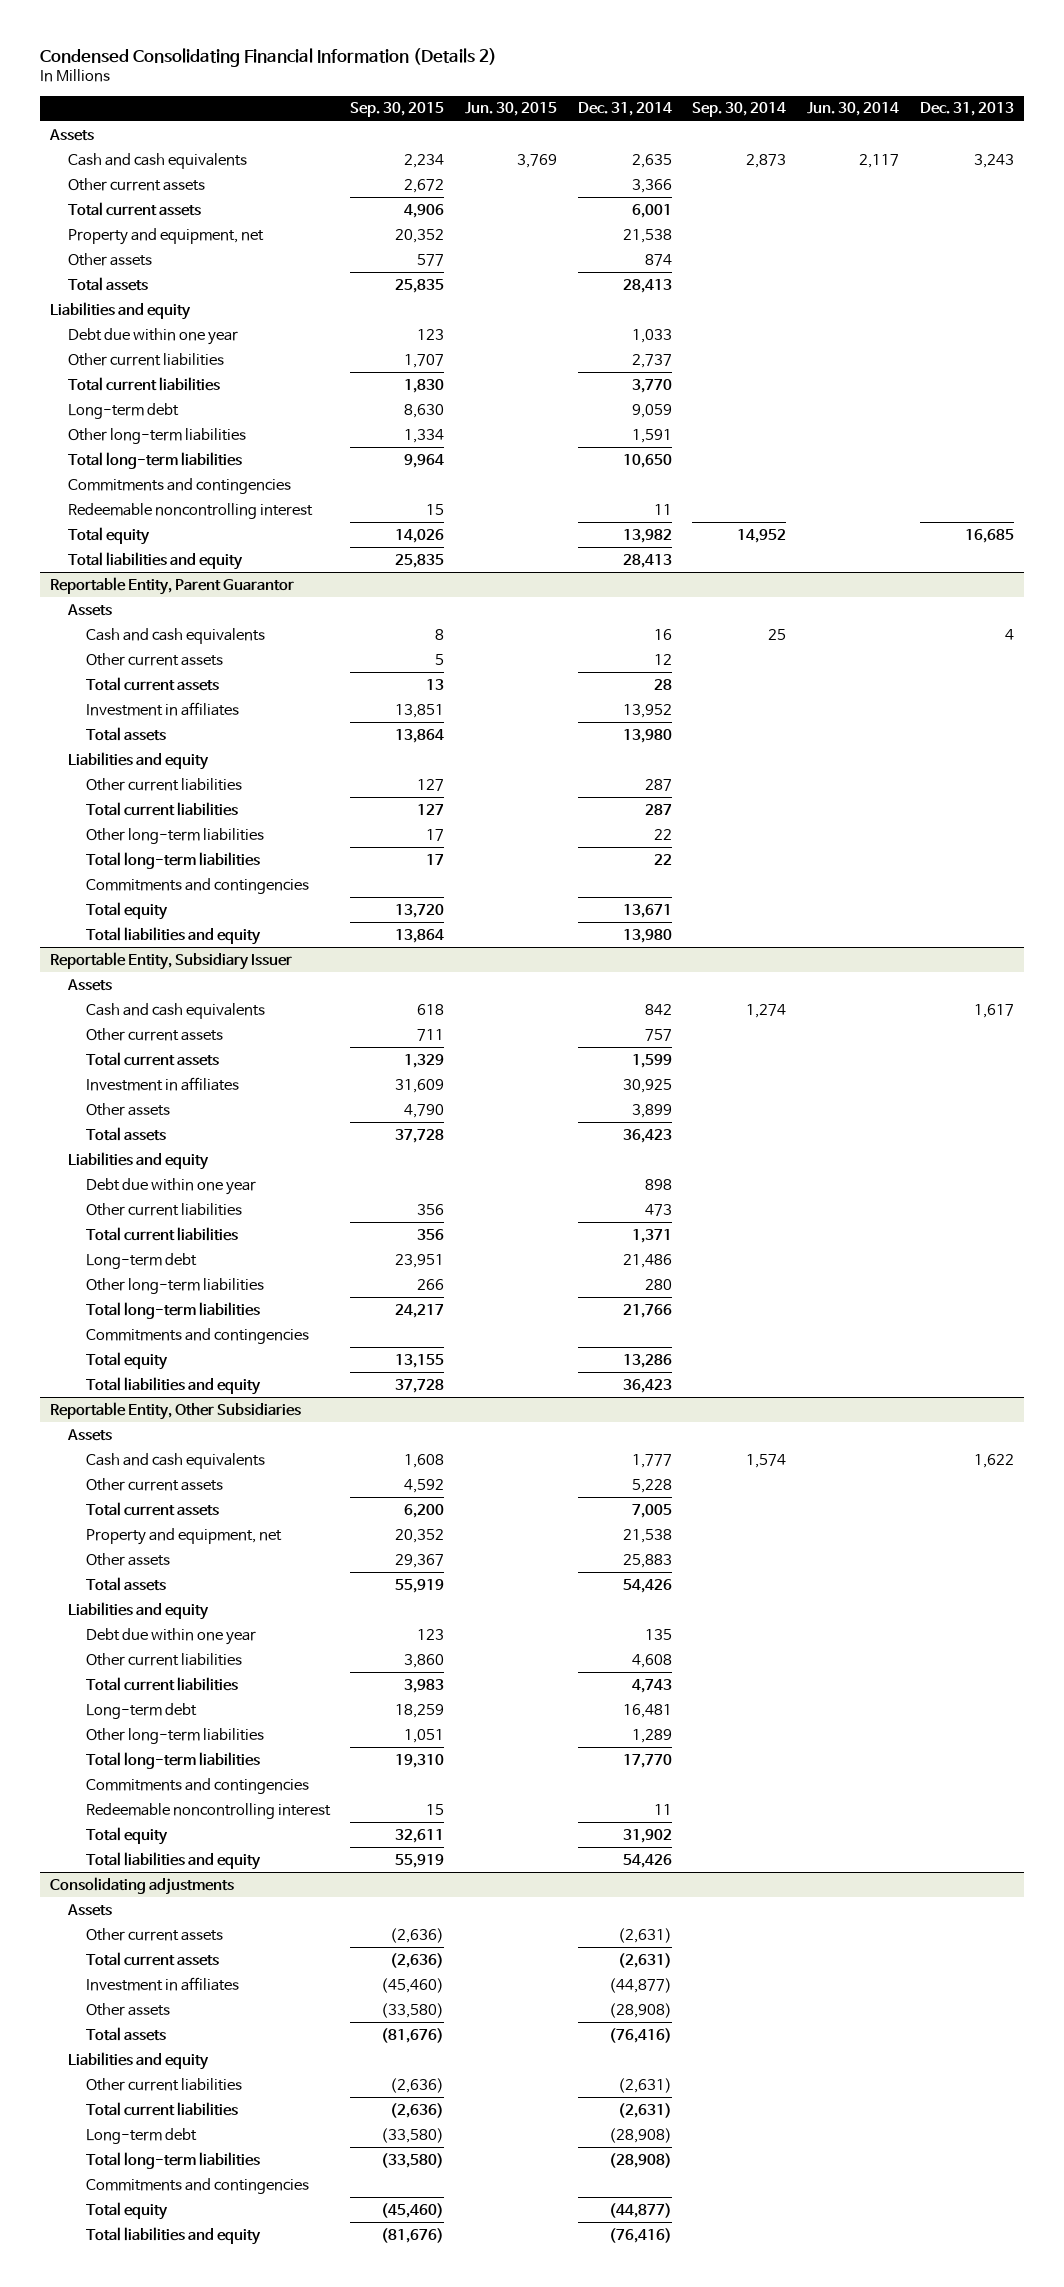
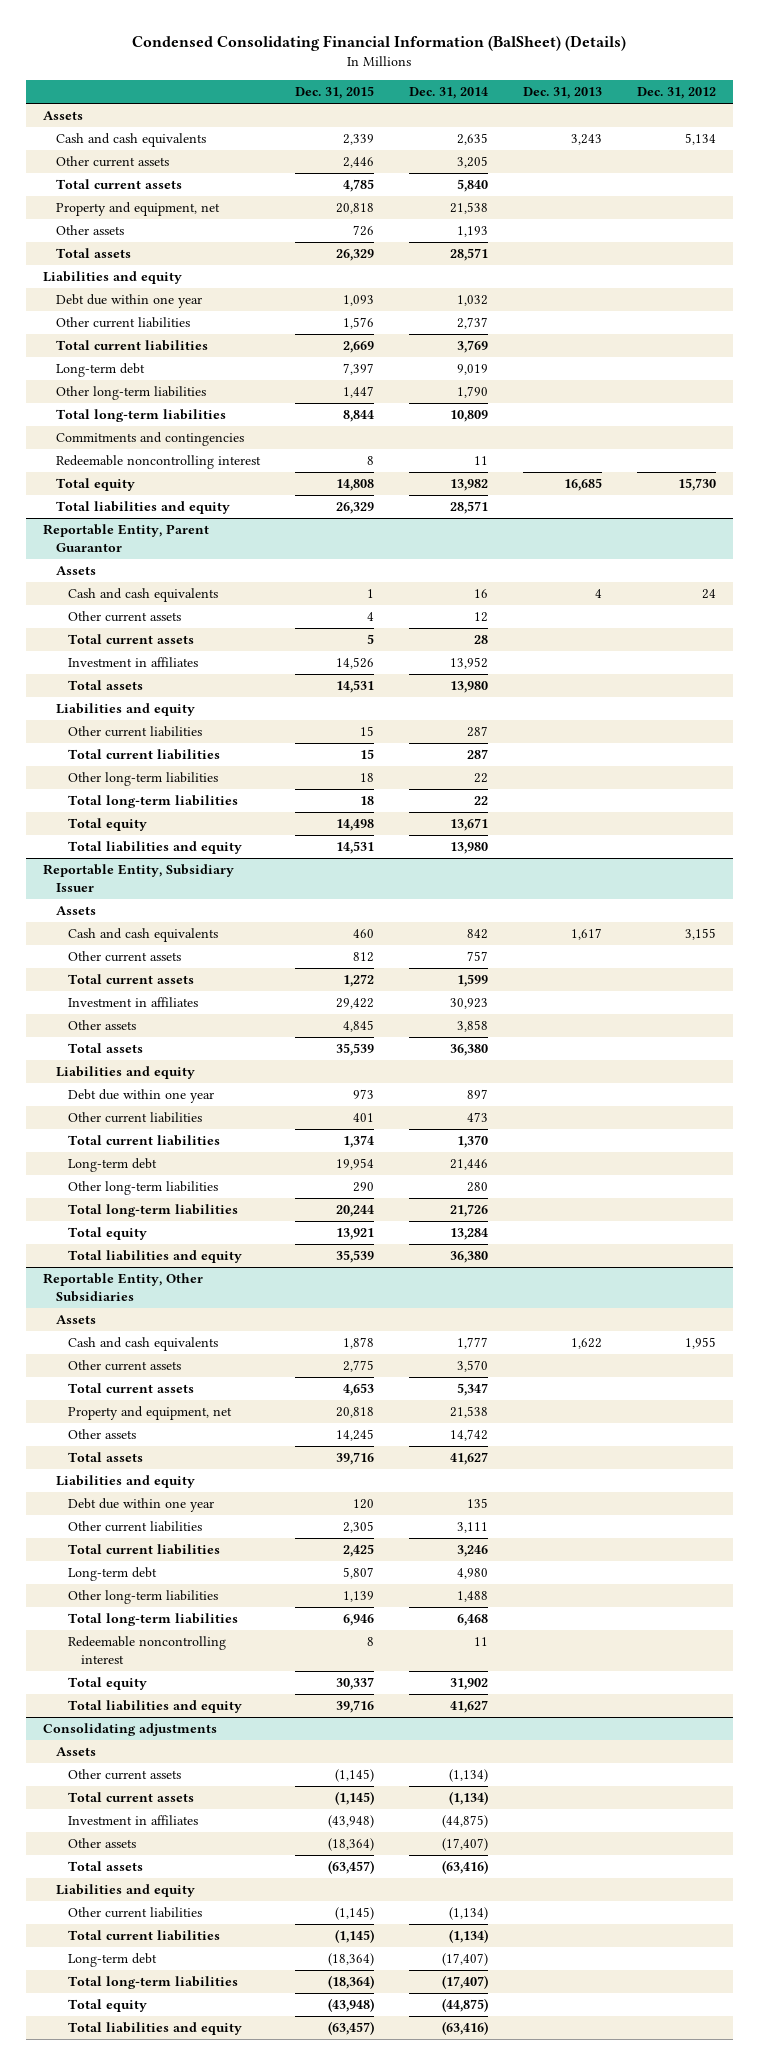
[39,48,497,68] Condensed Consolidating Financial Information (Details 2) -> [132,35,627,52] Condensed Consolidating Financial Information (BalSheet) (Details)
[350,102,445,118] Sep. 30, 2015 -> none
[464,102,557,117] Jun. 30, 2015 -> none
[692,102,787,118] Sep. 30, 2014 -> none
[806,102,899,117] Jun. 30, 2014 -> none
none -> [294,86,374,100] Dec. 31, 2015
none -> [636,87,716,100] Dec. 31, 2012
[631,178,672,193] 3,366 -> [456,156,488,169] 3,205
[631,203,672,218] 6,001 -> [456,179,488,193] 5,840
[644,253,672,266] 874 -> [456,226,488,238] 1,193
[622,278,672,293] 28,413 -> [449,248,488,262] 28,571
[631,328,672,343] 1,033 -> [456,295,488,307] 1,032
[631,378,672,393] 3,770 -> [456,340,488,354] 3,769
[631,403,672,418] 9,059 -> [456,364,488,376] 9,019
[631,428,672,443] 1,591 -> [456,386,488,399] 1,790
[622,453,672,468] 10,650 -> [449,410,488,423] 10,809
[622,553,672,568] 28,413 -> [449,501,488,515] 28,571
[85,877,309,894] Commitments and contingencies -> none
[622,1078,672,1093] 30,925 -> [449,998,488,1010] 30,923
[631,1103,672,1118] 3,899 -> [456,1020,488,1033] 3,858
[622,1128,672,1143] 36,423 -> [449,1044,488,1057] 36,380
[644,1178,672,1190] 898 -> [466,1089,488,1100] 897
[631,1228,672,1243] 1,371 -> [456,1135,488,1149] 1,370
[622,1253,672,1268] 21,486 -> [449,1159,488,1171] 21,446
[85,1327,309,1344] Commitments and contingencies -> none
[622,1303,672,1318] 21,766 -> [449,1204,488,1218] 21,726
[622,1353,672,1368] 13,286 -> [449,1228,488,1241] 13,284
[622,1378,672,1393] 36,423 -> [449,1251,488,1264] 36,380
[631,1478,672,1493] 5,228 -> [456,1360,488,1373] 3,570
[631,1503,672,1518] 7,005 -> [456,1383,488,1397] 5,347
[622,1553,672,1568] 25,883 -> [449,1429,488,1442] 14,742
[622,1578,672,1593] 54,426 -> [449,1452,488,1466] 41,627
[85,1777,309,1794] Commitments and contingencies -> none
[631,1653,672,1668] 4,608 -> [456,1522,488,1534] 3,111
[631,1678,672,1693] 4,743 -> [456,1545,488,1558] 3,246
[622,1703,672,1718] 16,481 -> [456,1568,488,1580] 4,980
[631,1728,672,1743] 1,289 -> [456,1591,488,1603] 1,488
[622,1753,672,1768] 17,770 -> [456,1614,488,1627] 6,468
[622,1853,672,1868] 54,426 -> [449,1700,488,1714] 41,627
[617,1927,672,1943] (2,631) -> [448,1769,488,1783] (1,134)
[617,1952,672,1968] (2,631) -> [448,1791,488,1806] (1,134)
[608,1977,672,1993] (44,877) -> [441,1815,488,1829] (44,875)
[608,2002,672,2018] (28,908) -> [441,1838,488,1852] (17,407)
[608,2027,672,2043] (76,416) -> [441,1860,488,1875] (63,416)
[85,2177,309,2194] Commitments and contingencies -> none
[617,2077,672,2093] (2,631) -> [448,1907,488,1921] (1,134)
[617,2102,672,2118] (2,631) -> [448,1929,488,1944] (1,134)
[608,2127,672,2143] (28,908) -> [441,1953,488,1967] (17,407)
[608,2152,672,2168] (28,908) -> [441,1975,488,1990] (17,407)
[608,2202,672,2218] (44,877) -> [441,1998,488,2013] (44,875)
[608,2227,672,2243] (76,416) -> [441,2021,488,2036] (63,416)

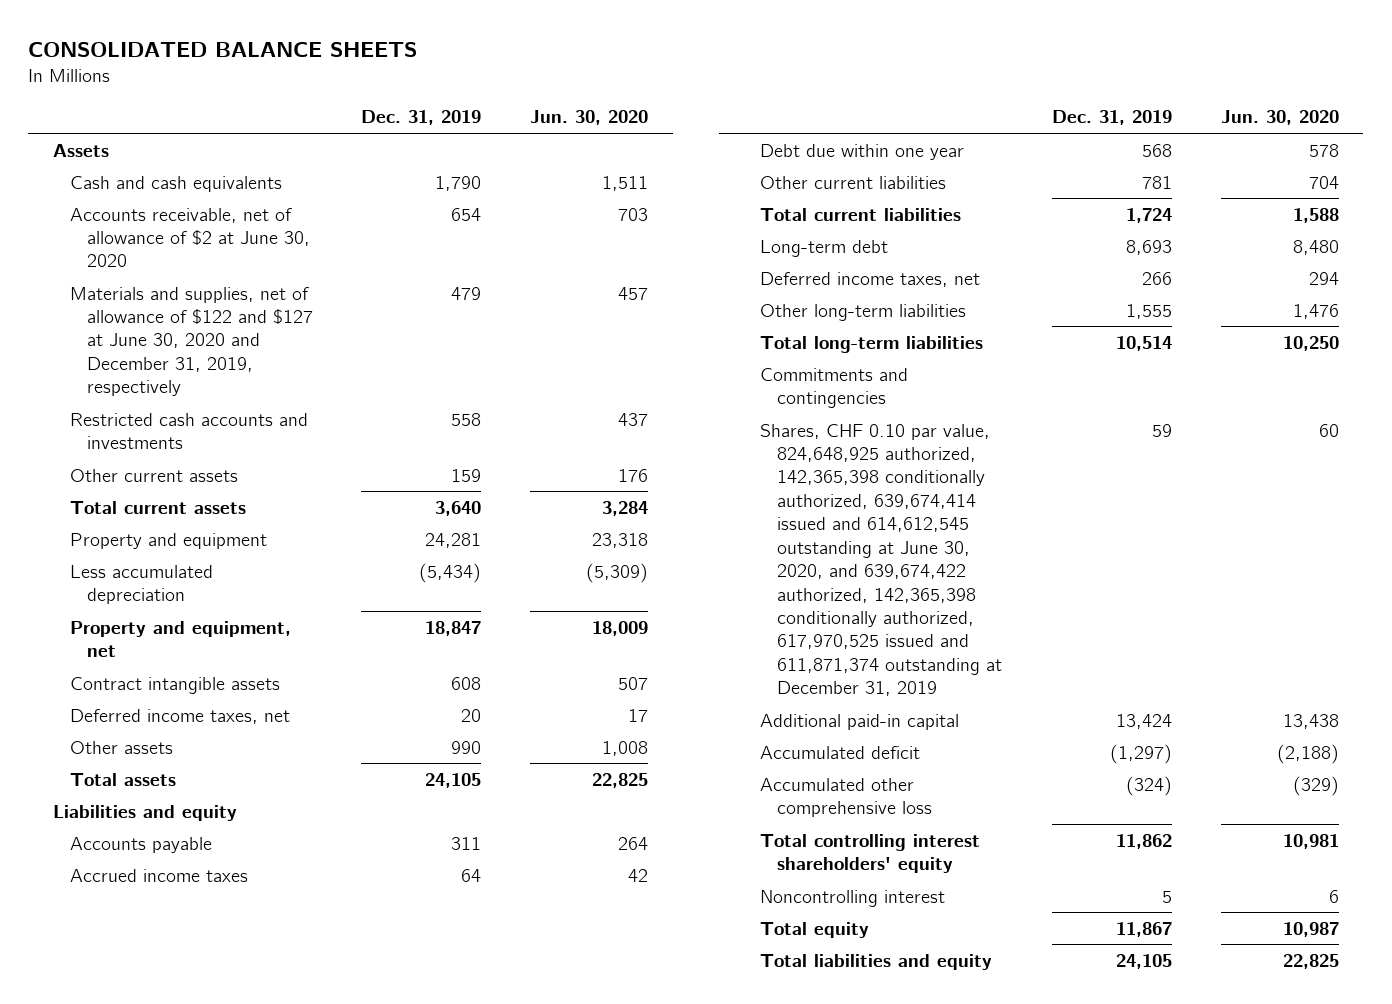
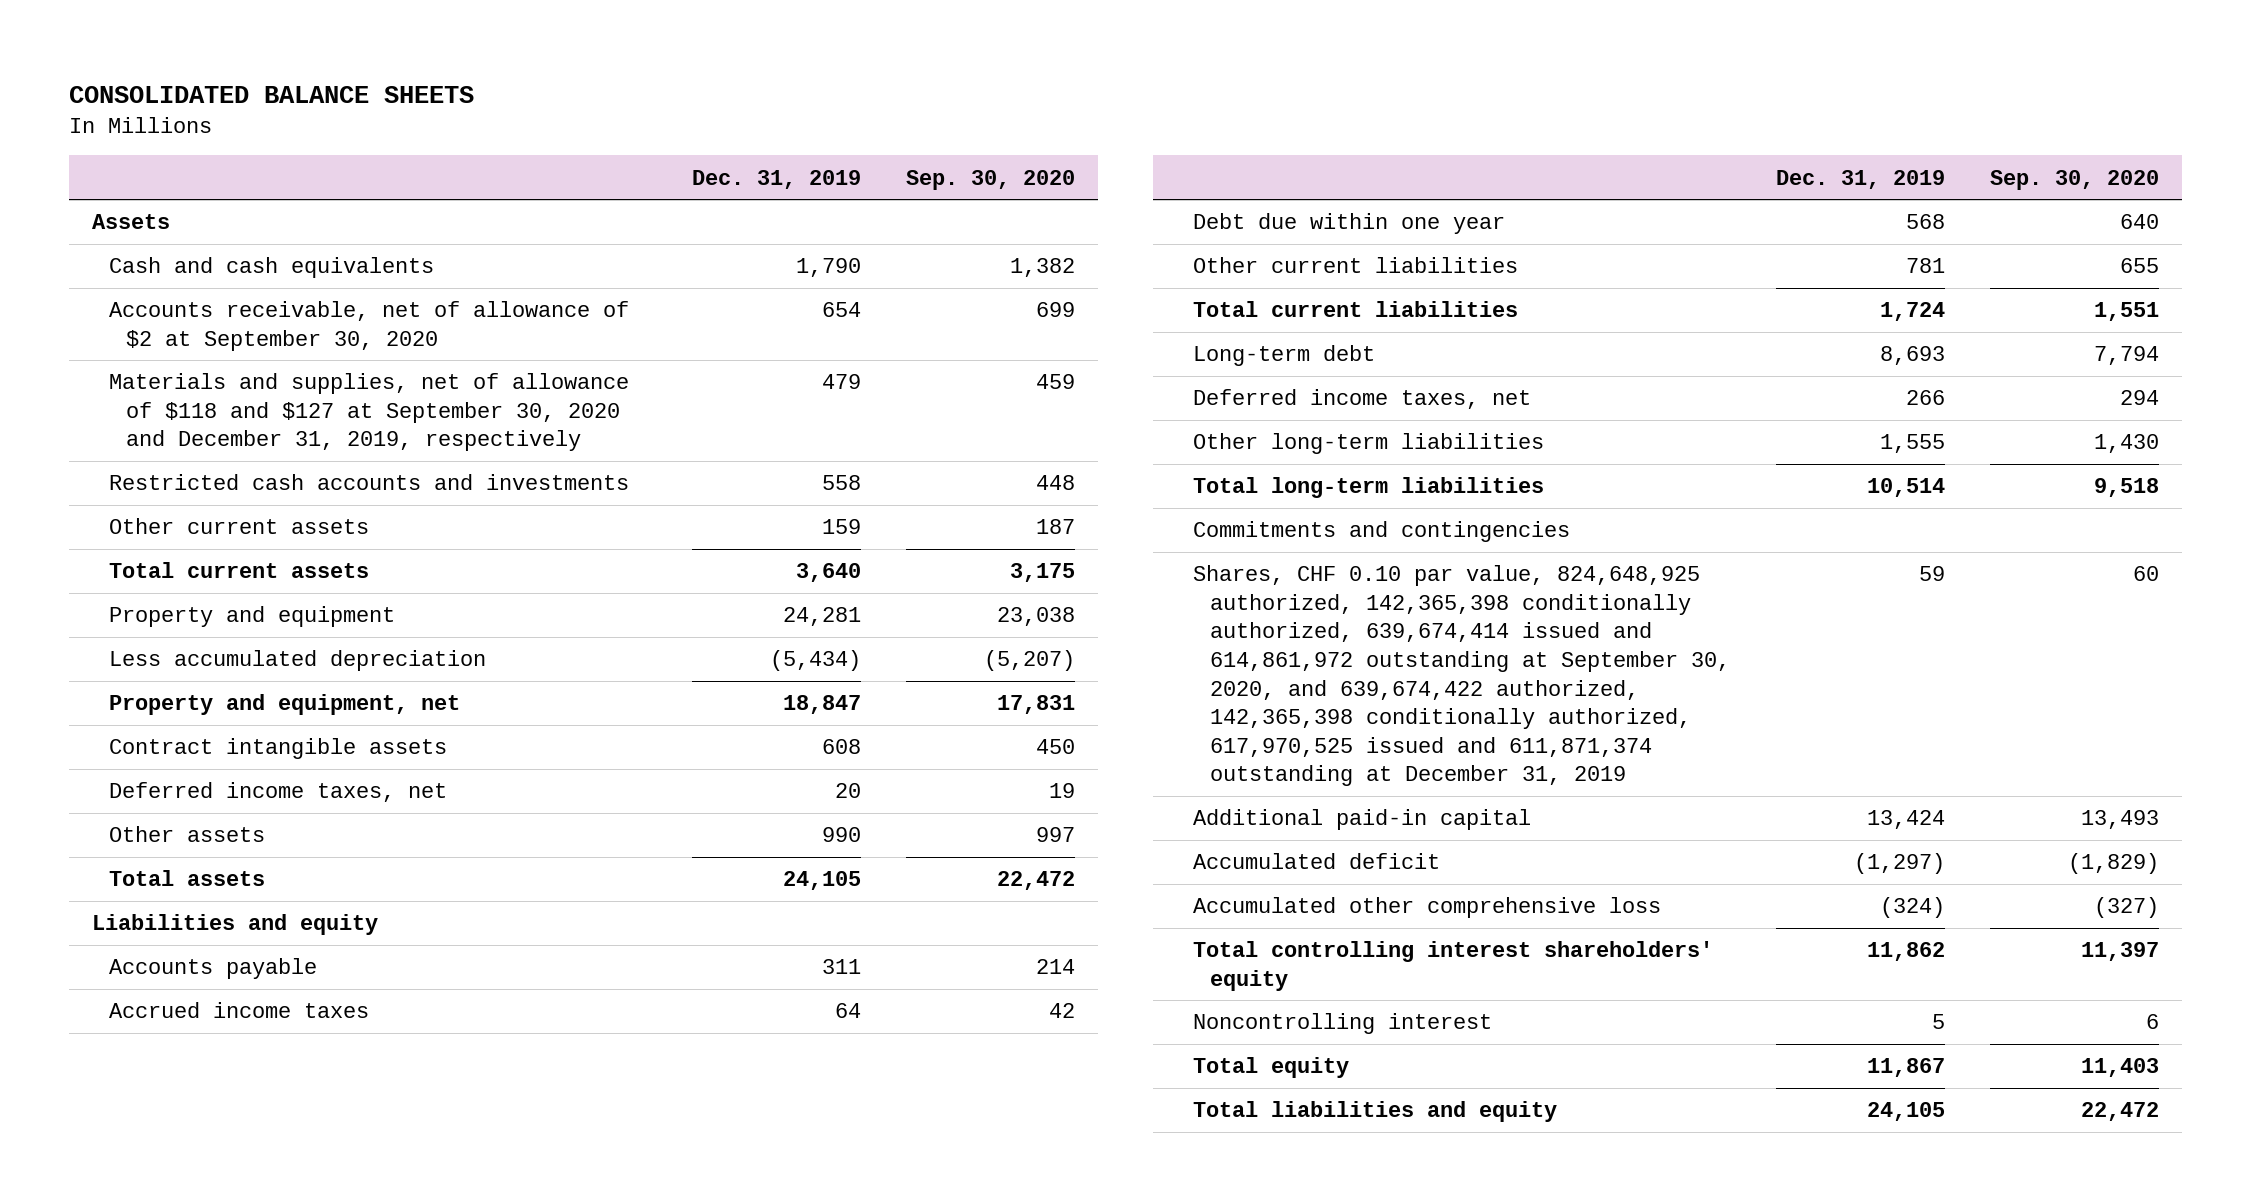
[530,110,649,126] Jun. 30, 2020 -> none
none -> [906,169,1076,190] Sep. 30, 2020
[69,207,310,268] Accounts receivable, net of allowance of $2 at June 30, 2020 -> [108,301,629,351] Accounts receivable, net of allowance of $2 at September 30, 2020
[69,286,313,397] Materials and supplies, net of allowance of $122 and $127 at June 30, 2020 and December 31, 2019, respectively -> [108,373,629,452] Materials and supplies, net of allowance of $118 and $127 at September 30, 2020 and December 31, 2019, respectively
[760,423,1003,697] Shares, CHF 0.10 par value, 824,648,925 authorized, 142,365,398 conditionally authorized, 639,674,414 issued and 614,612,545 outstanding at June 30, 2020, and 639,674,422 authorized, 142,365,398 conditionally authorized, 617,970,525 issued and 611,871,374 outstanding at December 31, 2019 -> [1193,565,1731,787] Shares, CHF 0.10 par value, 824,648,925 authorized, 142,365,398 conditionally authorized, 639,674,414 issued and 614,861,972 outstanding at September 30, 2020, and 639,674,422 authorized, 142,365,398 conditionally authorized, 617,970,525 issued and 611,871,374 outstanding at December 31, 2019

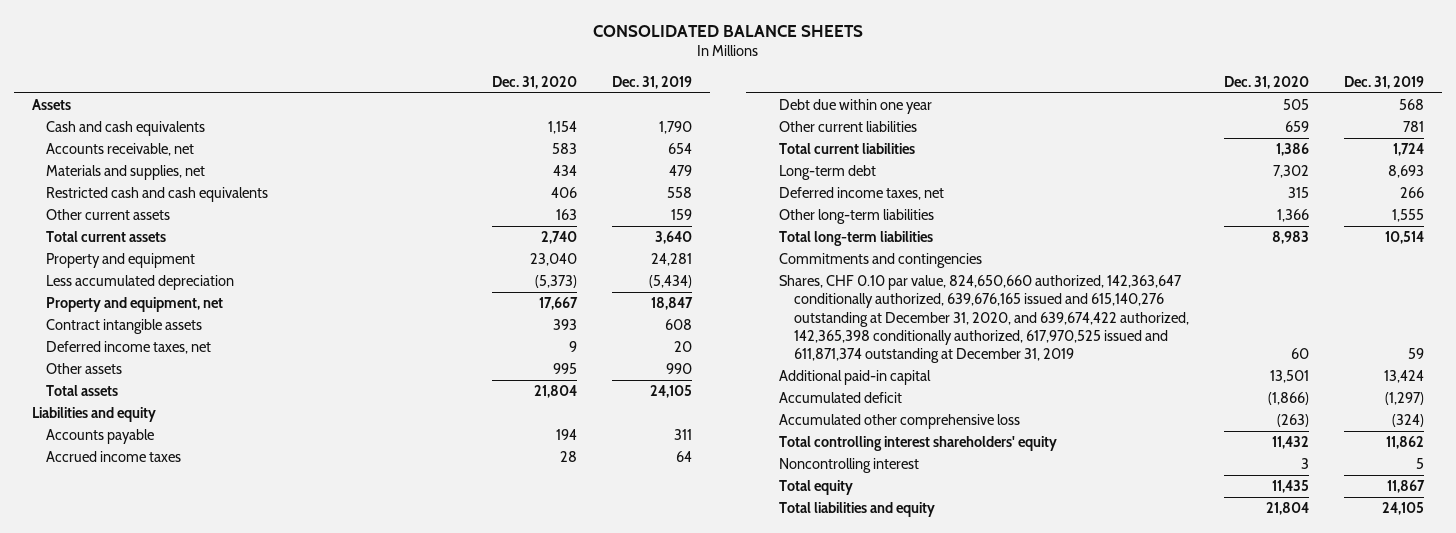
[906,169,1076,190] Sep. 30, 2020 -> none
none -> [491,76,577,90] Dec. 31, 2020
[108,301,629,351] Accounts receivable, net of allowance of $2 at September 30, 2020 -> [46,143,195,157] Accounts receivable, net
[108,373,629,452] Materials and supplies, net of allowance of $118 and $127 at September 30, 2020 and December 31, 2019, respectively -> [46,165,206,181] Materials and supplies, net
[108,474,629,491] Restricted cash accounts and investments -> [46,187,269,203] Restricted cash and cash equivalents
[1193,565,1731,787] Shares, CHF 0.10 par value, 824,648,925 authorized, 142,365,398 conditionally authorized, 639,674,414 issued and 614,861,972 outstanding at September 30, 2020, and 639,674,422 authorized, 142,365,398 conditionally authorized, 617,970,525 issued and 611,871,374 outstanding at December 31, 2019 -> [778,275,1189,364] Shares, CHF 0.10 par value, 824,650,660 authorized, 142,363,647 conditionally authorized, 639,676,165 issued and 615,140,276 outstanding at December 31, 2020, and 639,674,422 authorized, 142,365,398 conditionally authorized, 617,970,525 issued and 611,871,374 outstanding at December 31, 2019

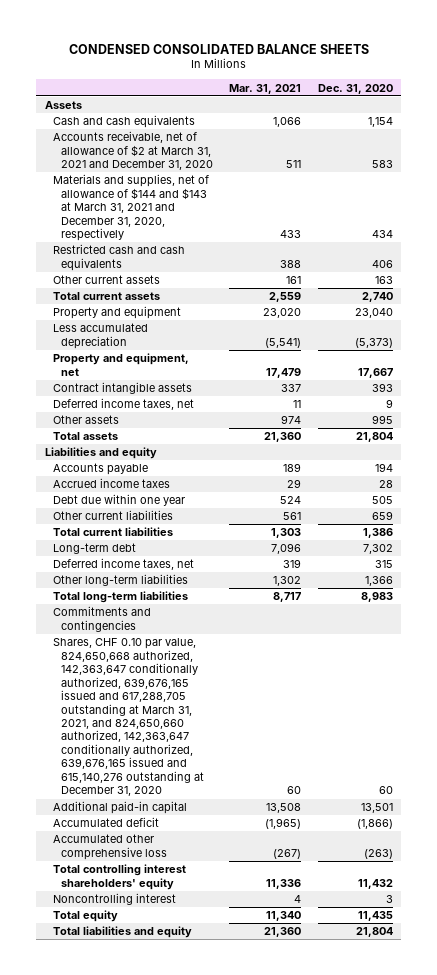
[593,24,864,37] CONSOLIDATED BALANCE SHEETS -> [68,43,369,54] CONDENSED CONSOLIDATED BALANCE SHEETS
[612,76,693,90] Dec. 31, 2019 -> none
none -> [229,83,302,94] Mar. 31, 2021
[46,143,195,157] Accounts receivable, net -> [52,131,213,171] Accounts receivable, net of allowance of $2 at March 31, 2021 and December 31, 2020
[46,165,206,181] Materials and supplies, net -> [52,174,209,242] Materials and supplies, net of allowance of $144 and $143 at March 31, 2021 and December 31, 2020, respectively
[778,275,1189,364] Shares, CHF 0.10 par value, 824,650,660 authorized, 142,363,647 conditionally authorized, 639,676,165 issued and 615,140,276 outstanding at December 31, 2020, and 639,674,422 authorized, 142,365,398 conditionally authorized, 617,970,525 issued and 611,871,374 outstanding at December 31, 2019 -> [52,638,204,797] Shares, CHF 0.10 par value, 824,650,668 authorized, 142,363,647 conditionally authorized, 639,676,165 issued and 617,288,705 outstanding at March 31, 2021, and 824,650,660 authorized, 142,363,647 conditionally authorized, 639,676,165 issued and 615,140,276 outstanding at December 31, 2020

